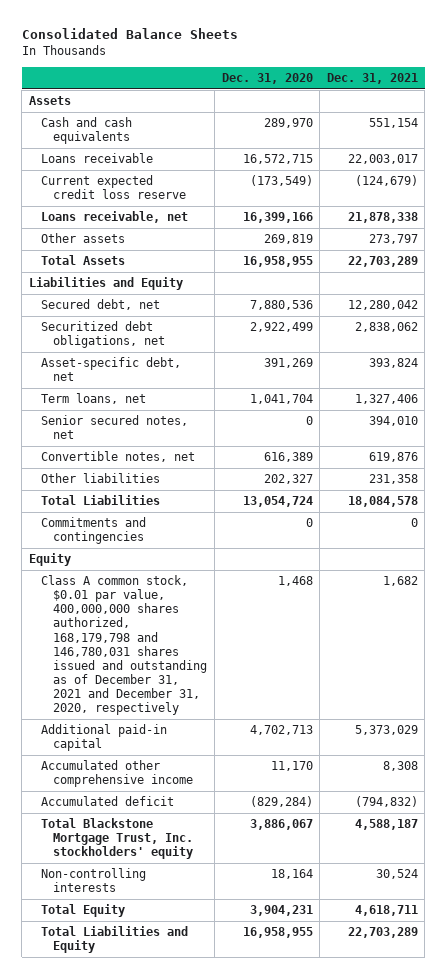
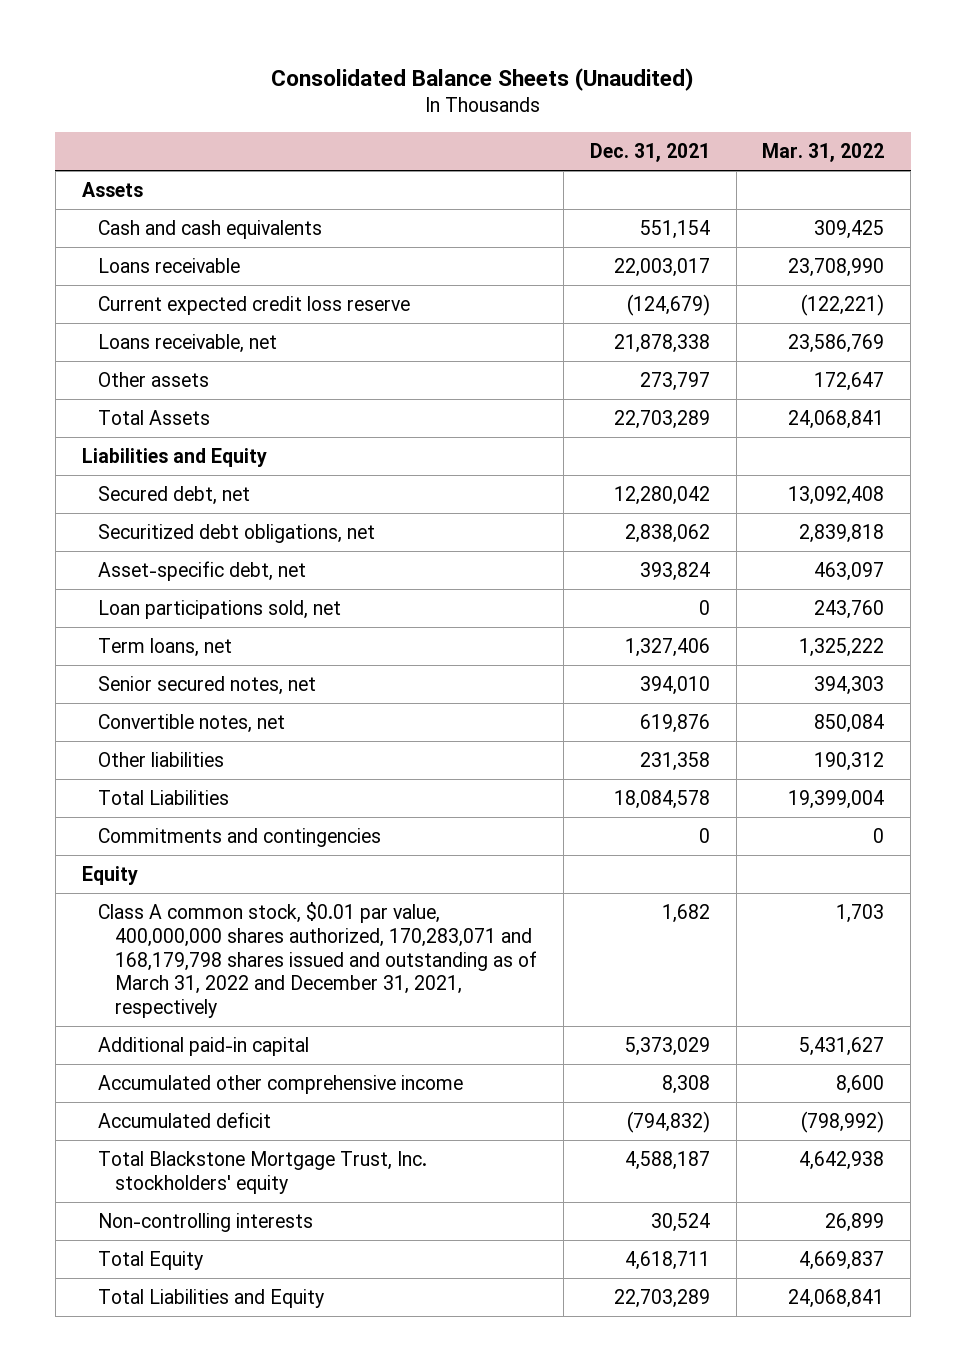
[21,28,238,40] Consolidated Balance Sheets -> [270,67,694,91] Consolidated Balance Sheets (Unaudited)
[221,72,313,84] Dec. 31, 2020 -> none
none -> [762,142,885,162] Mar. 31, 2022
none -> [98,600,342,620] Loan participations sold, net
[40,575,208,716] Class A common stock, $0.01 par value, 400,000,000 shares authorized, 168,179,798 and 146,780,031 shares issued and outstanding as of December 31, 2021 and December 31, 2020, respectively -> [98,902,538,1018] Class A common stock, $0.01 par value, 400,000,000 shares authorized, 170,283,071 and 168,179,798 shares issued and outstanding as of March 31, 2022 and December 31, 2021, respectively

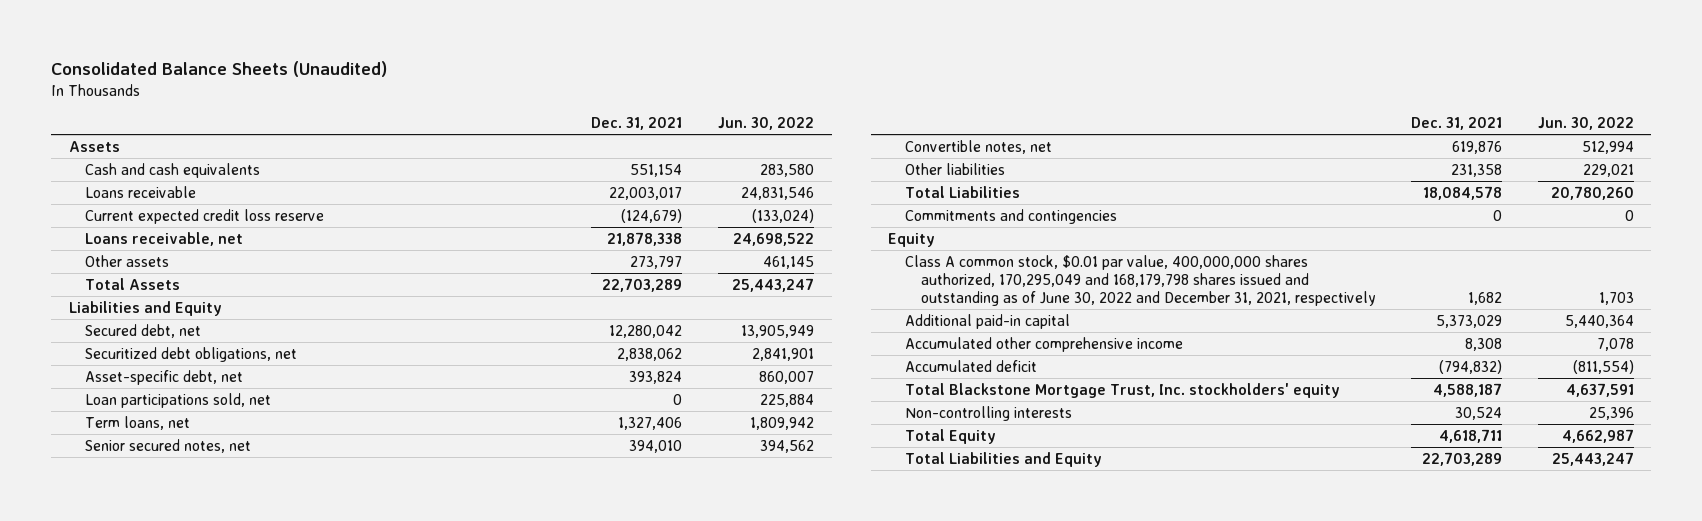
[762,142,885,162] Mar. 31, 2022 -> none
none -> [717,117,814,131] Jun. 30, 2022
[98,902,538,1018] Class A common stock, $0.01 par value, 400,000,000 shares authorized, 170,283,071 and 168,179,798 shares issued and outstanding as of March 31, 2022 and December 31, 2021, respectively -> [904,254,1376,307] Class A common stock, $0.01 par value, 400,000,000 shares authorized, 170,295,049 and 168,179,798 shares issued and outstanding as of June 30, 2022 and December 31, 2021, respectively

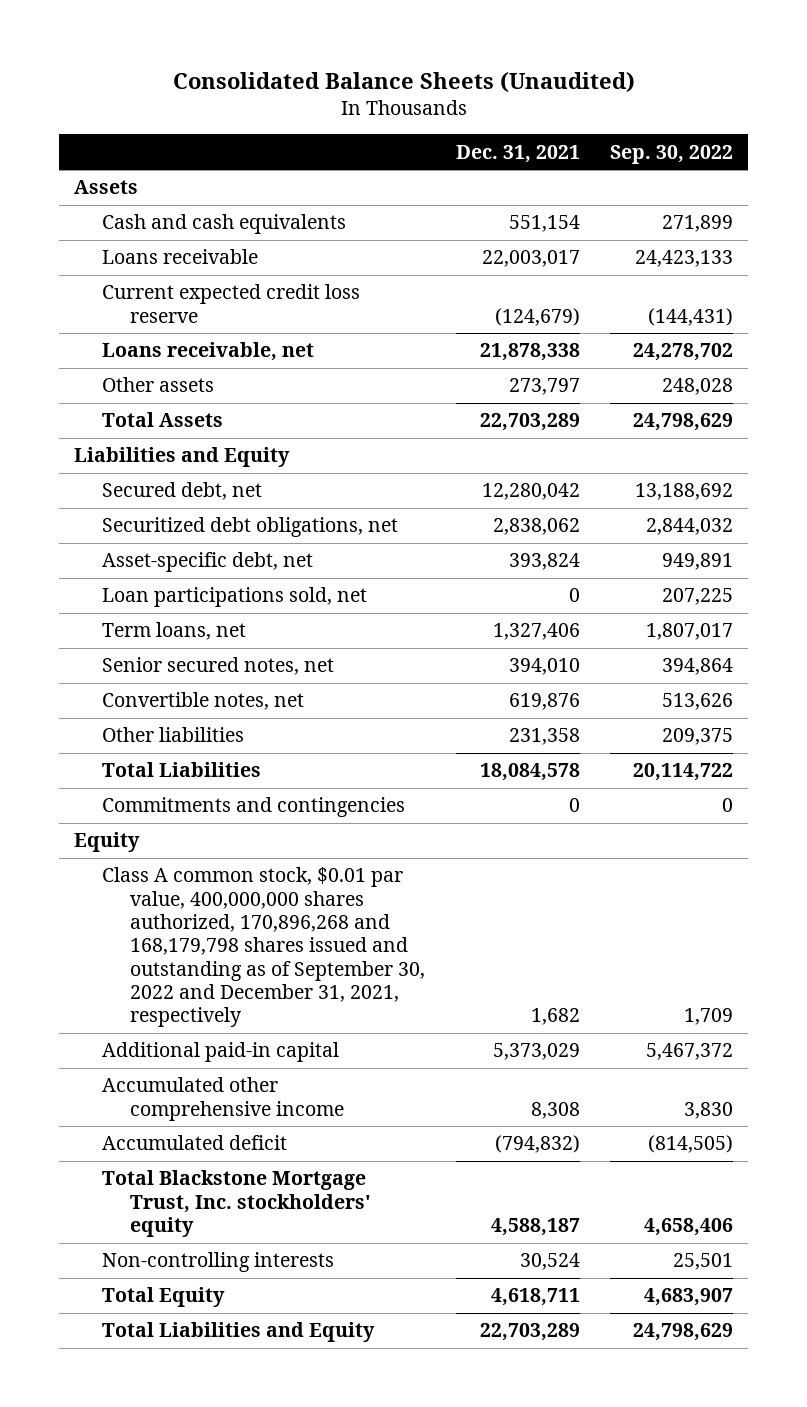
[717,117,814,131] Jun. 30, 2022 -> none
none -> [610,144,734,164] Sep. 30, 2022
[904,254,1376,307] Class A common stock, $0.01 par value, 400,000,000 shares authorized, 170,295,049 and 168,179,798 shares issued and outstanding as of June 30, 2022 and December 31, 2021, respectively -> [102,867,426,1028] Class A common stock, $0.01 par value, 400,000,000 shares authorized, 170,896,268 and 168,179,798 shares issued and outstanding as of September 30, 2022 and December 31, 2021, respectively

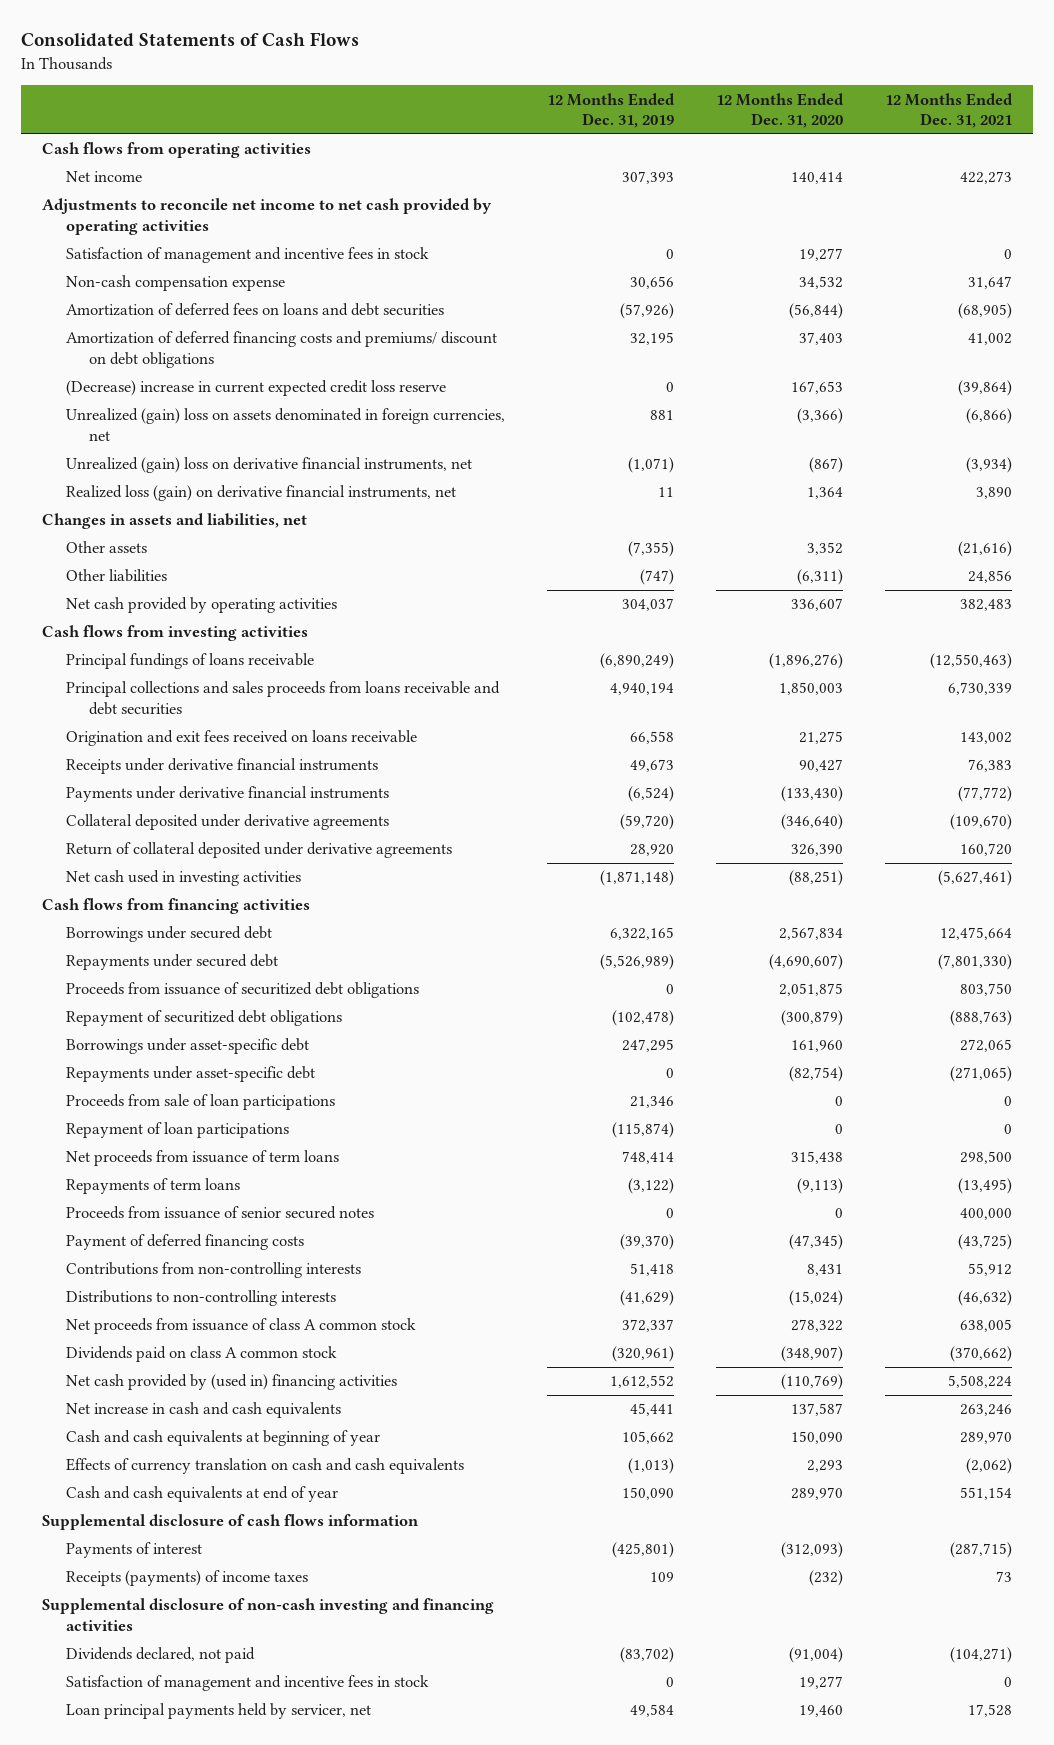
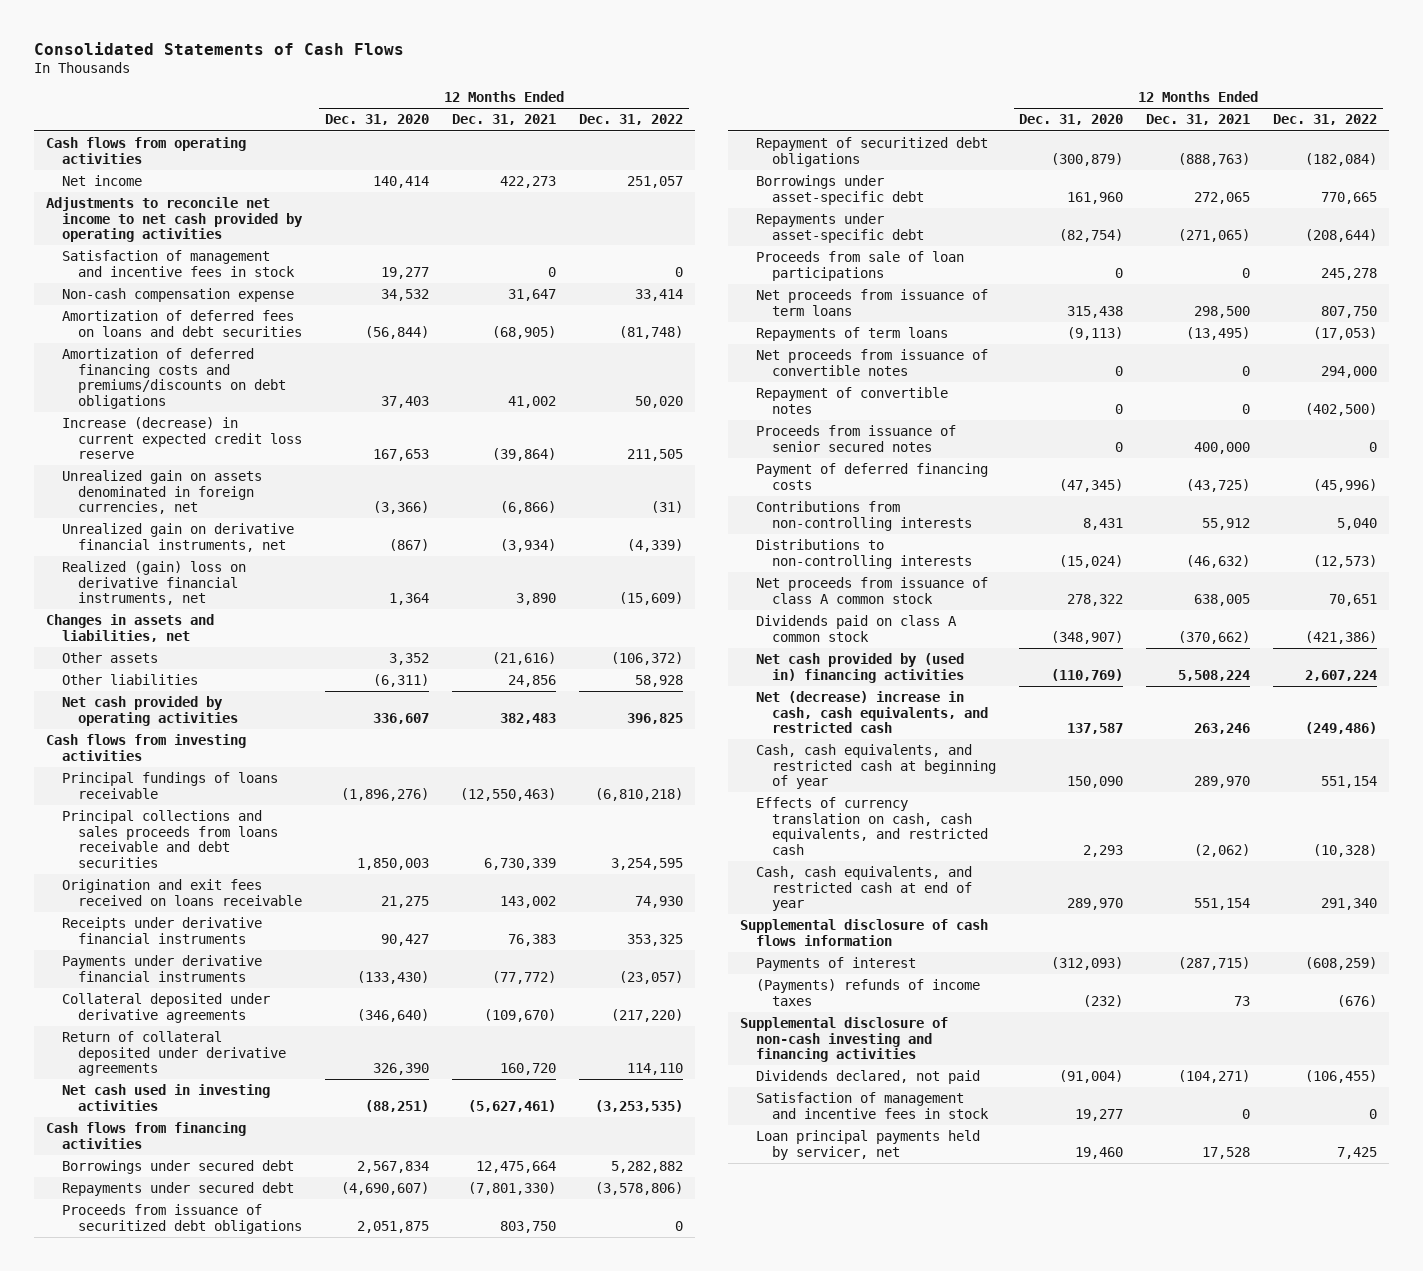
[546,92,675,128] 12 Months Ended Dec. 31, 2019 -> none
none -> [579,114,684,126] Dec. 31, 2022
[65,331,497,368] Amortization of deferred financing costs and premiums/ discount on debt obligations -> [61,347,287,410] Amortization of deferred financing costs and premiums/discounts on debt obligations
[65,380,446,397] (Decrease) increase in current expected credit loss reserve -> [61,416,303,460] Increase (decrease) in current expected credit loss reserve
[65,408,505,441] Unrealized (gain) loss on assets denominated in foreign currencies, net -> [61,469,262,515] Unrealized gain on assets denominated in foreign currencies, net
[65,457,472,474] Unrealized (gain) loss on derivative financial instruments, net -> [61,522,294,552] Unrealized gain on derivative financial instruments, net
[65,485,456,502] Realized loss (gain) on derivative financial instruments, net -> [61,560,246,606] Realized (gain) loss on derivative financial instruments, net
[65,1122,289,1139] Repayment of loan participations -> none
none -> [756,348,989,376] Net proceeds from issuance of convertible notes
none -> [756,386,949,414] Repayment of convertible notes
[65,1402,341,1419] Net increase in cash and cash equivalents -> [756,690,989,734] Net (decrease) increase in cash, cash equivalents, and restricted cash
[65,1430,380,1447] Cash and cash equivalents at beginning of year -> [756,743,997,790] Cash, cash equivalents, and restricted cash at beginning of year
[65,1458,464,1475] Effects of currency translation on cash and cash equivalents -> [756,796,989,856] Effects of currency translation on cash, cash equivalents, and restricted cash
[65,1486,338,1503] Cash and cash equivalents at end of year -> [756,865,973,912] Cash, cash equivalents, and restricted cash at end of year
[65,1570,308,1587] Receipts (payments) of income taxes -> [756,978,981,1006] (Payments) refunds of income taxes

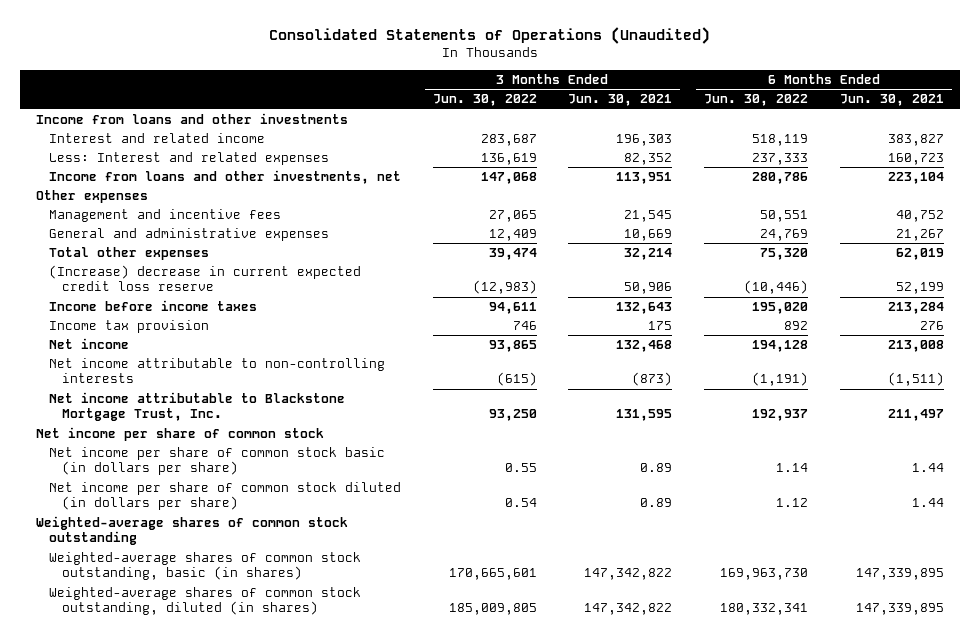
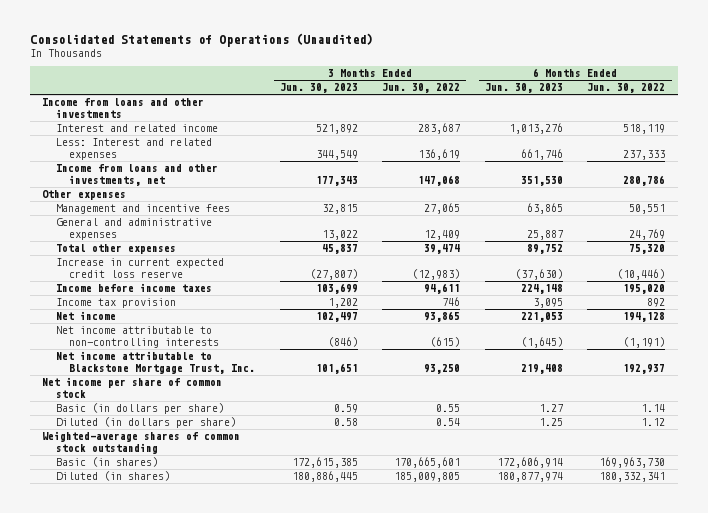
[568,94,673,107] Jun. 30, 2021 -> none
[839,94,944,107] Jun. 30, 2021 -> none
none -> [279,83,358,94] Jun. 30, 2023
none -> [484,83,563,94] Jun. 30, 2023
[48,265,361,292] (Increase) decrease in current expected credit loss reserve -> [55,258,224,278] Increase in current expected credit loss reserve
[48,447,385,476] Net income per share of common stock basic (in dollars per share) -> [55,403,224,415] Basic (in dollars per share)
[48,482,401,511] Net income per share of common stock diluted (in dollars per share) -> [55,417,236,429] Diluted (in dollars per share)
[48,552,361,581] Weighted-average shares of common stock outstanding, basic (in shares) -> [55,457,158,468] Basic (in shares)
[48,587,361,616] Weighted-average shares of common stock outstanding, diluted (in shares) -> [55,471,170,482] Diluted (in shares)

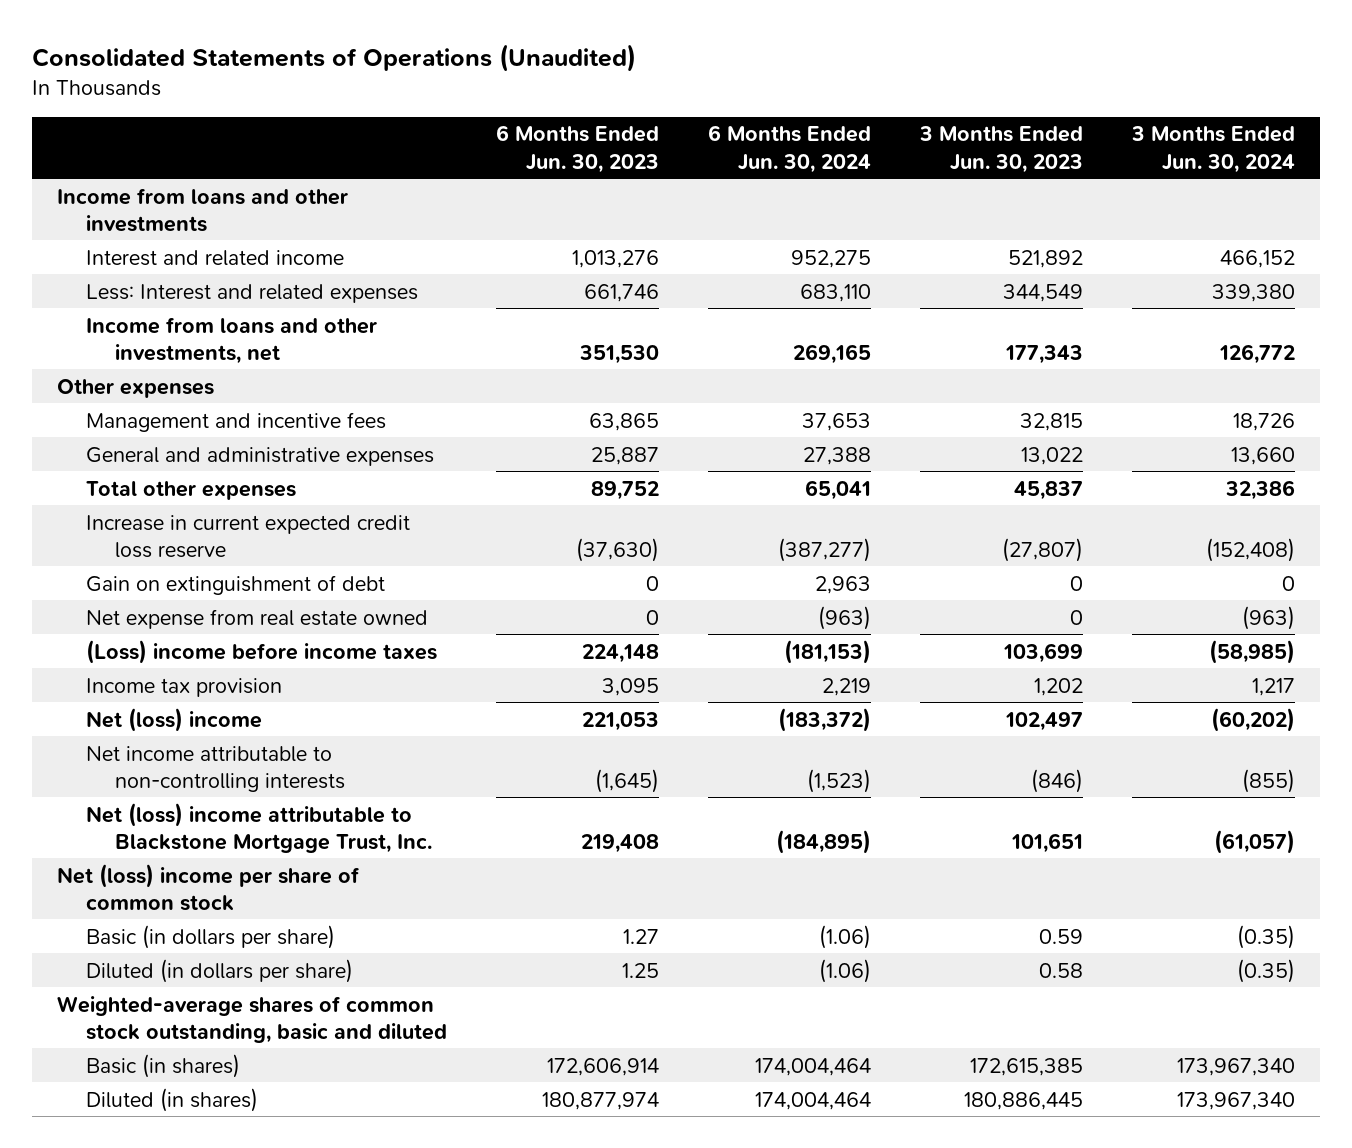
[382,83,461,94] Jun. 30, 2022 -> none
[587,83,666,94] Jun. 30, 2022 -> none
none -> [708,125,872,173] 6 Months Ended Jun. 30, 2024
none -> [1131,126,1296,173] 3 Months Ended Jun. 30, 2024
none -> [86,574,386,595] Gain on extinguishment of debt
none -> [86,608,429,629] Net expense from real estate owned
[55,283,212,293] Income before income taxes -> [86,639,438,664] (Loss) income before income taxes
[55,311,116,321] Net income -> [86,707,263,732] Net (loss) income
[55,351,256,374] Net income attributable to Blackstone Mortgage Trust, Inc. -> [86,802,433,853] Net (loss) income attributable to Blackstone Mortgage Trust, Inc.
[42,377,223,398] Net income per share of common stock -> [56,863,360,911] Net (loss) income per share of common stock
[42,431,241,454] Weighted-average shares of common stock outstanding -> [56,995,448,1043] Weighted-average shares of common stock outstanding, basic and diluted

